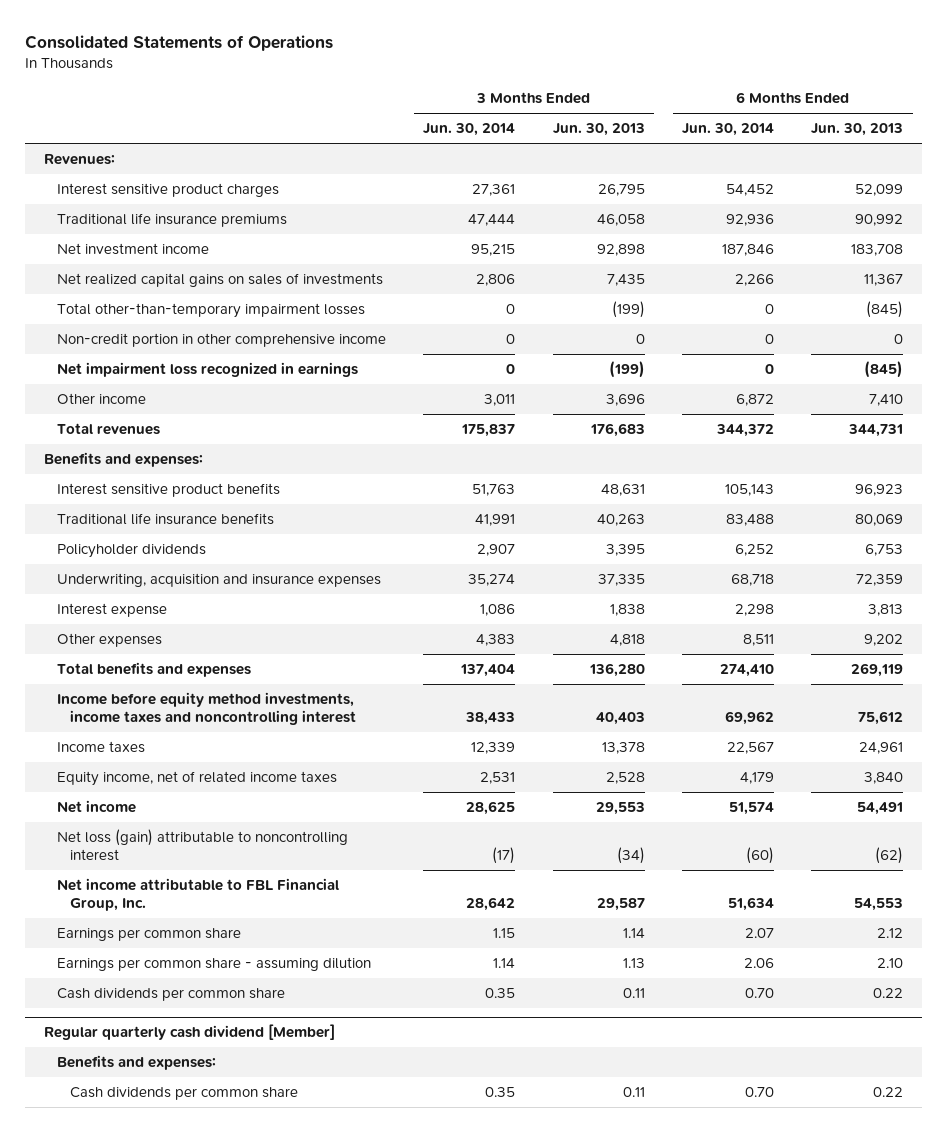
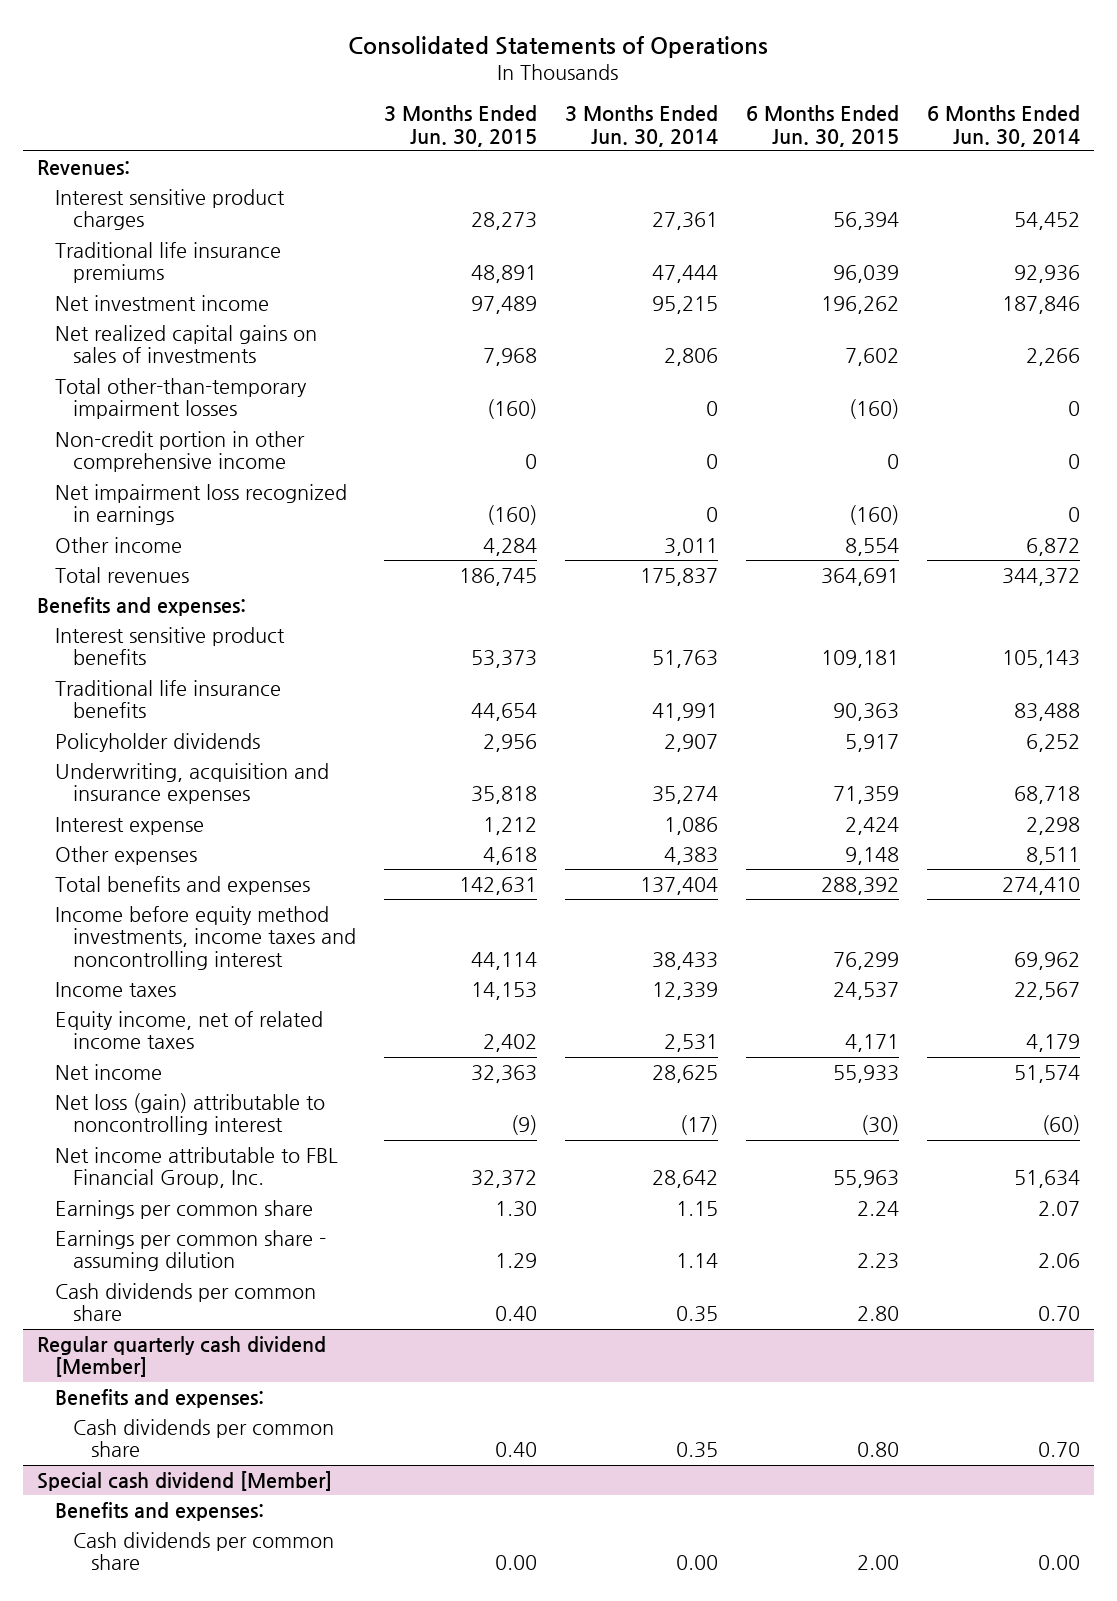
[552,123,645,137] Jun. 30, 2013 -> none
[811,123,904,137] Jun. 30, 2013 -> none
none -> [383,105,537,147] 3 Months Ended Jun. 30, 2015
none -> [745,105,899,147] 6 Months Ended Jun. 30, 2015
none -> [36,1470,332,1491] Special cash dividend [Member]
none -> [54,1501,264,1521] Benefits and expenses:
none -> [72,1531,334,1571] Cash dividends per common share

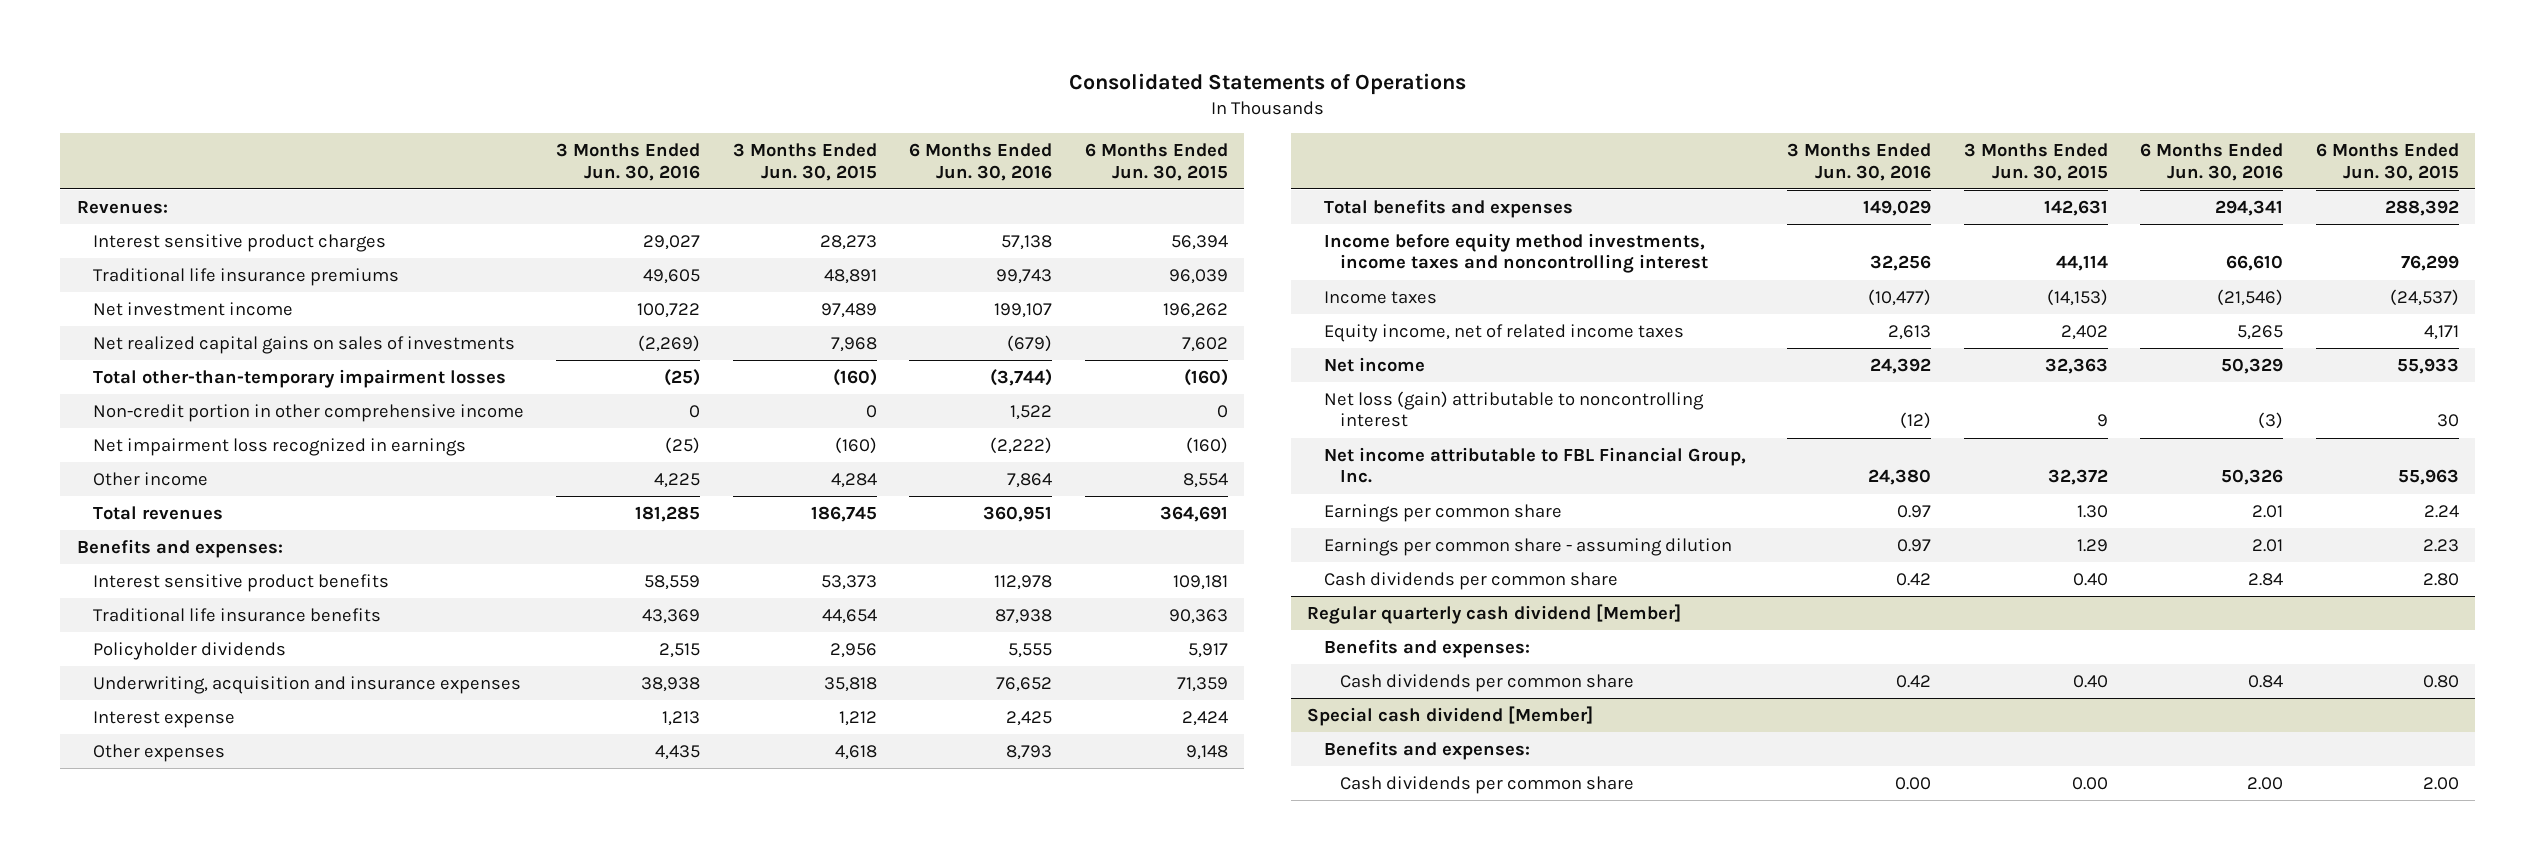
[564,105,718,147] 3 Months Ended Jun. 30, 2014 -> none
[926,105,1080,147] 6 Months Ended Jun. 30, 2014 -> none
none -> [556,143,701,181] 3 Months Ended Jun. 30, 2016
none -> [909,143,1053,181] 6 Months Ended Jun. 30, 2016
[470,981,537,1000] 14,153 -> [2046,288,2108,306] (14,153)
[832,981,899,1000] 24,537 -> [2389,288,2459,306] (24,537)
[510,1115,537,1136] (9) -> [2096,414,2108,428] 9
[860,1115,899,1136] (30) -> [2436,414,2459,428] 30

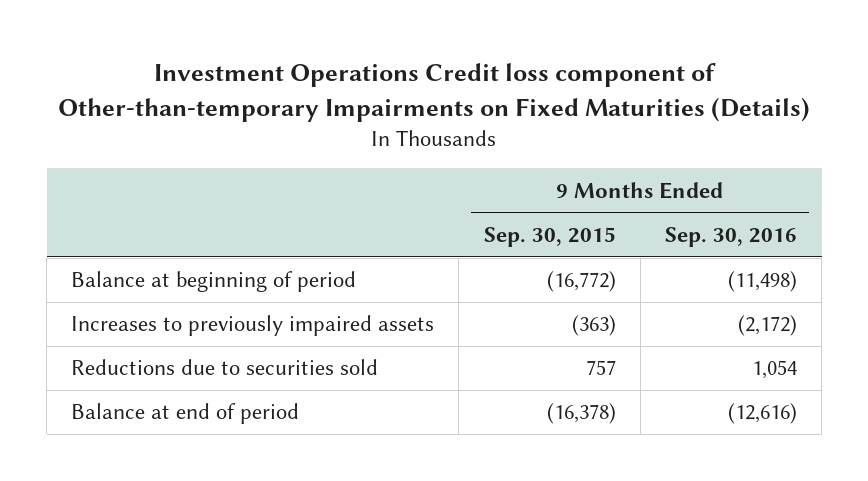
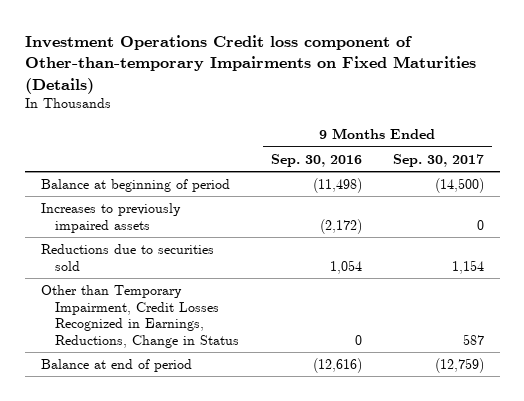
[483,227,616,248] Sep. 30, 2015 -> none
none -> [392,153,484,167] Sep. 30, 2017
none -> [40,284,240,348] Other than Temporary Impairment, Credit Losses Recognized in Earnings, Reductions, Change in Status

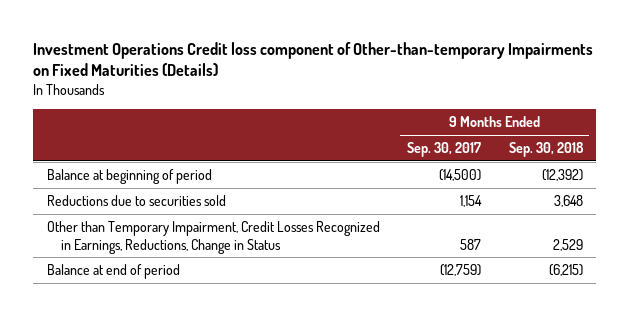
[270,153,362,167] Sep. 30, 2016 -> none
none -> [508,142,584,158] Sep. 30, 2018
[40,202,181,233] Increases to previously impaired assets -> none

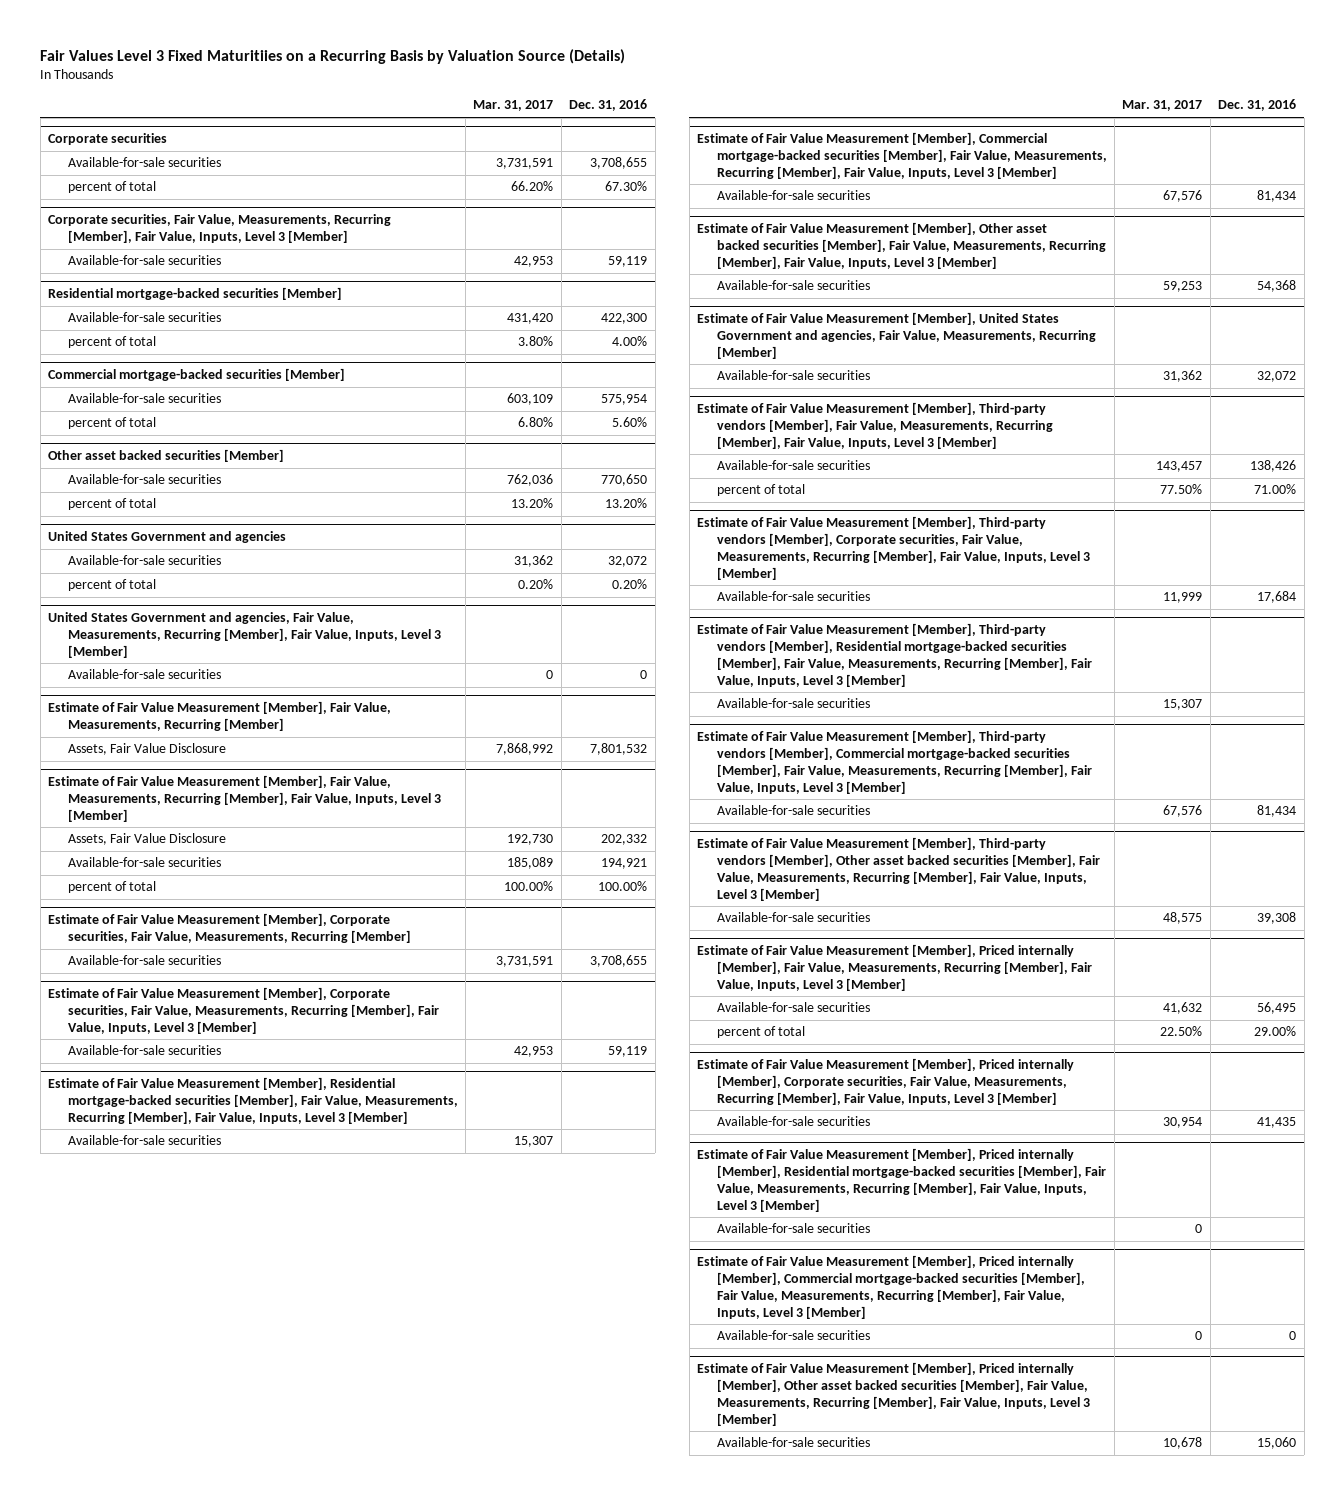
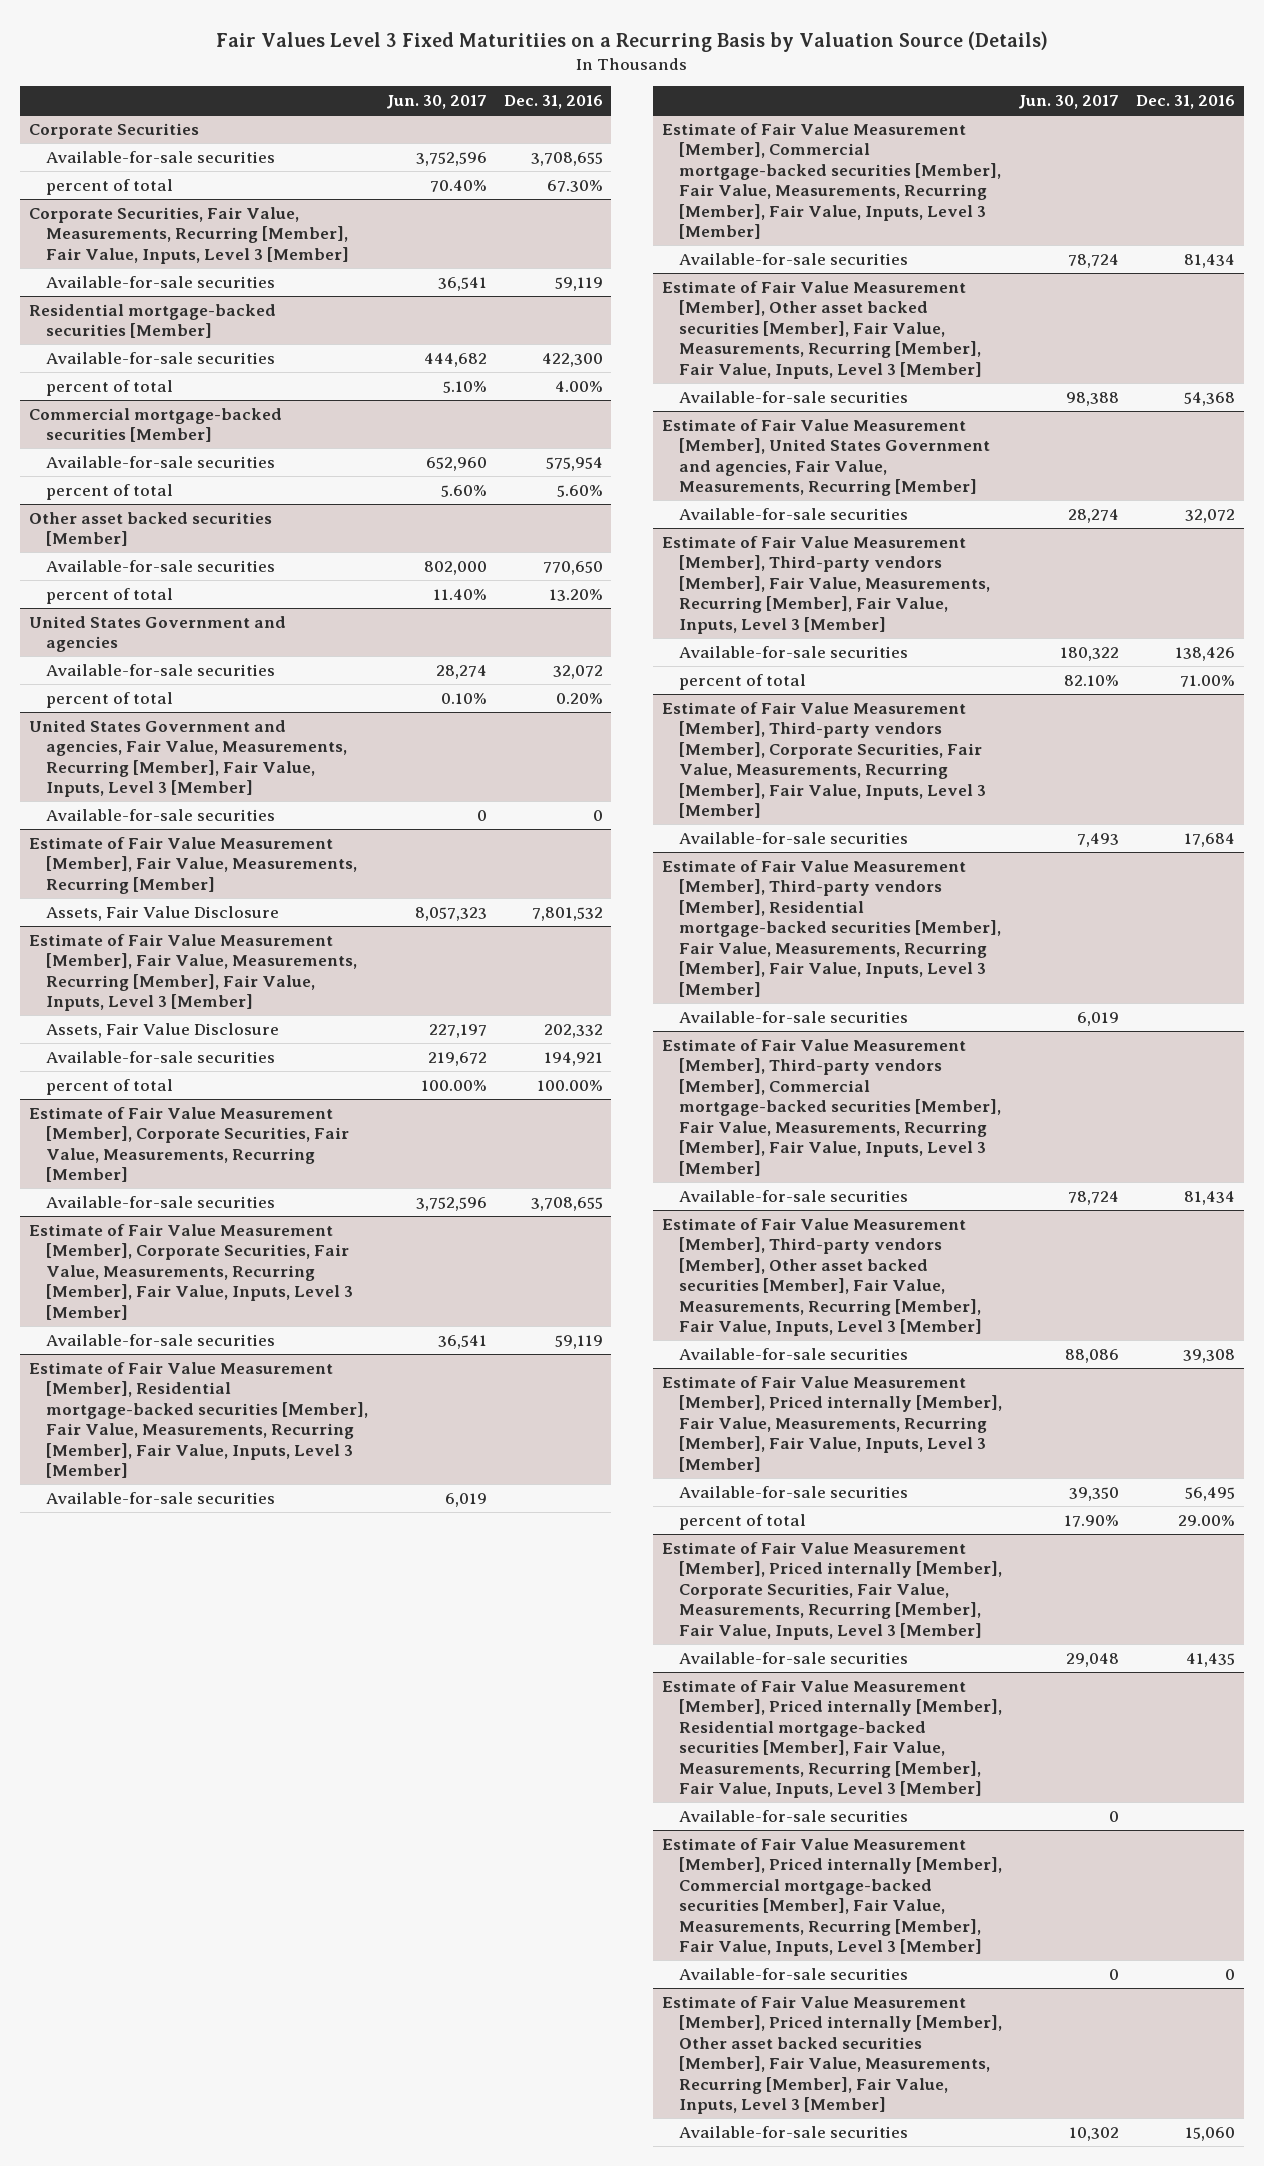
[473,100,554,112] Mar. 31, 2017 -> none
none -> [385,95,487,110] Jun. 30, 2017
[47,132,167,145] Corporate securities -> [28,122,199,139] Corporate Securities
[47,213,391,243] Corporate securities, Fair Value, Measurements, Recurring [Member], Fair Value, Inputs, Level 3 [Member] -> [28,206,349,264] Corporate Securities, Fair Value, Measurements, Recurring [Member], Fair Value, Inputs, Level 3 [Member]
[47,912,411,943] Estimate of Fair Value Measurement [Member], Corporate securities, Fair Value, Measurements, Recurring [Member] -> [28,1106,349,1183] Estimate of Fair Value Measurement [Member], Corporate Securities, Fair Value, Measurements, Recurring [Member]
[47,986,439,1034] Estimate of Fair Value Measurement [Member], Corporate securities, Fair Value, Measurements, Recurring [Member], Fair Value, Inputs, Level 3 [Member] -> [28,1223,353,1320] Estimate of Fair Value Measurement [Member], Corporate Securities, Fair Value, Measurements, Recurring [Member], Fair Value, Inputs, Level 3 [Member]
[696,515,1090,580] Estimate of Fair Value Measurement [Member], Third-party vendors [Member], Corporate securities, Fair Value, Measurements, Recurring [Member], Fair Value, Inputs, Level 3 [Member] -> [661,701,986,819] Estimate of Fair Value Measurement [Member], Third-party vendors [Member], Corporate Securities, Fair Value, Measurements, Recurring [Member], Fair Value, Inputs, Level 3 [Member]
[696,1057,1074,1105] Estimate of Fair Value Measurement [Member], Priced internally [Member], Corporate securities, Fair Value, Measurements, Recurring [Member], Fair Value, Inputs, Level 3 [Member] -> [661,1541,1002,1640] Estimate of Fair Value Measurement [Member], Priced internally [Member], Corporate Securities, Fair Value, Measurements, Recurring [Member], Fair Value, Inputs, Level 3 [Member]

